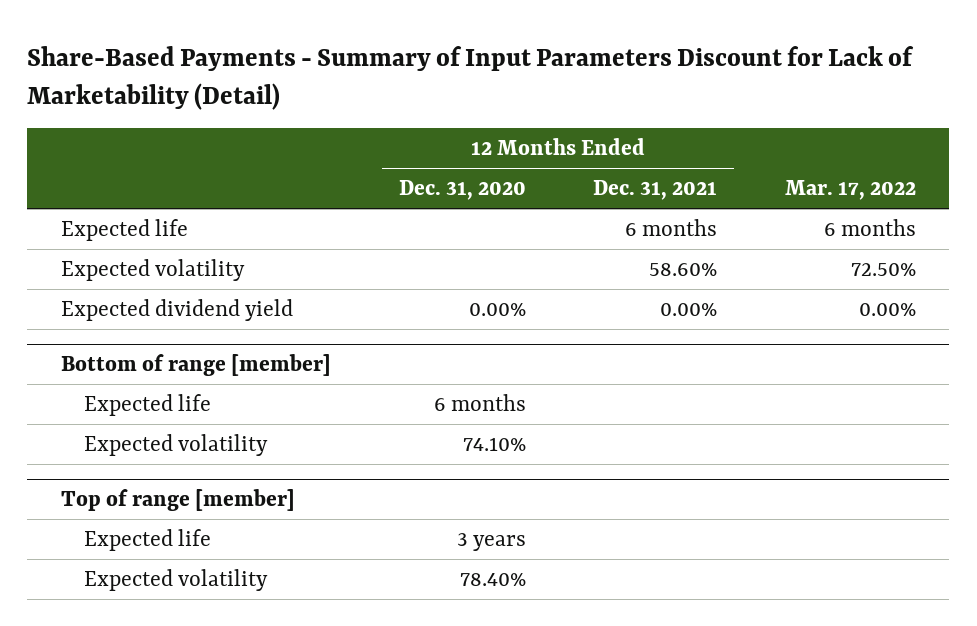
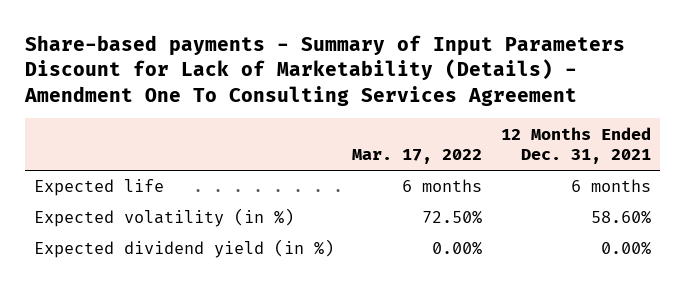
[27,45,915,110] Share-Based Payments - Summary of Input Parameters Discount for Lack of Marketability (Detail) -> [24,34,626,106] Share-based payments - Summary of Input Parameters Discount for Lack of Marketability (Details) - Amendment One To Consulting Services Agreement
[398,180,526,201] Dec. 31, 2020 -> none
[61,354,332,377] Bottom of range [member] -> none
[83,393,211,416] Expected life -> none
[83,433,268,456] Expected volatility -> none
[61,489,296,512] Top of range [member] -> none
[83,528,211,551] Expected life -> none
[83,568,268,591] Expected volatility -> none
[61,258,246,281] Expected volatility -> [34,208,295,228] Expected volatility (in %)
[61,298,294,321] Expected dividend yield -> [34,239,335,259] Expected dividend yield (in %)

